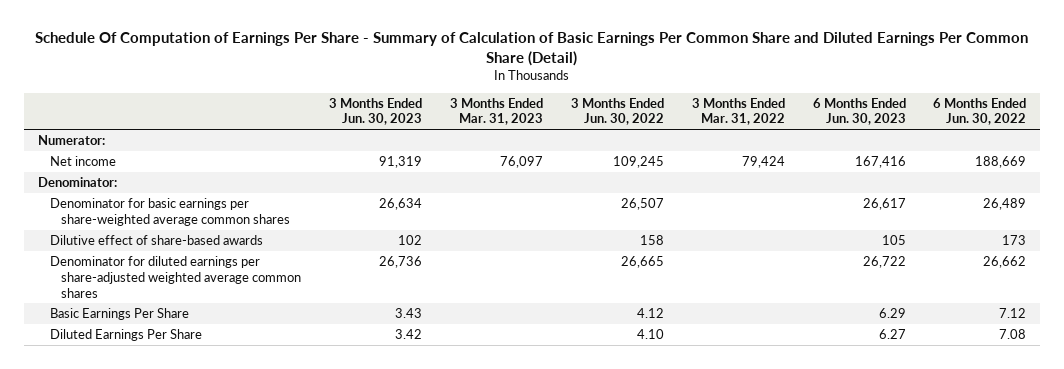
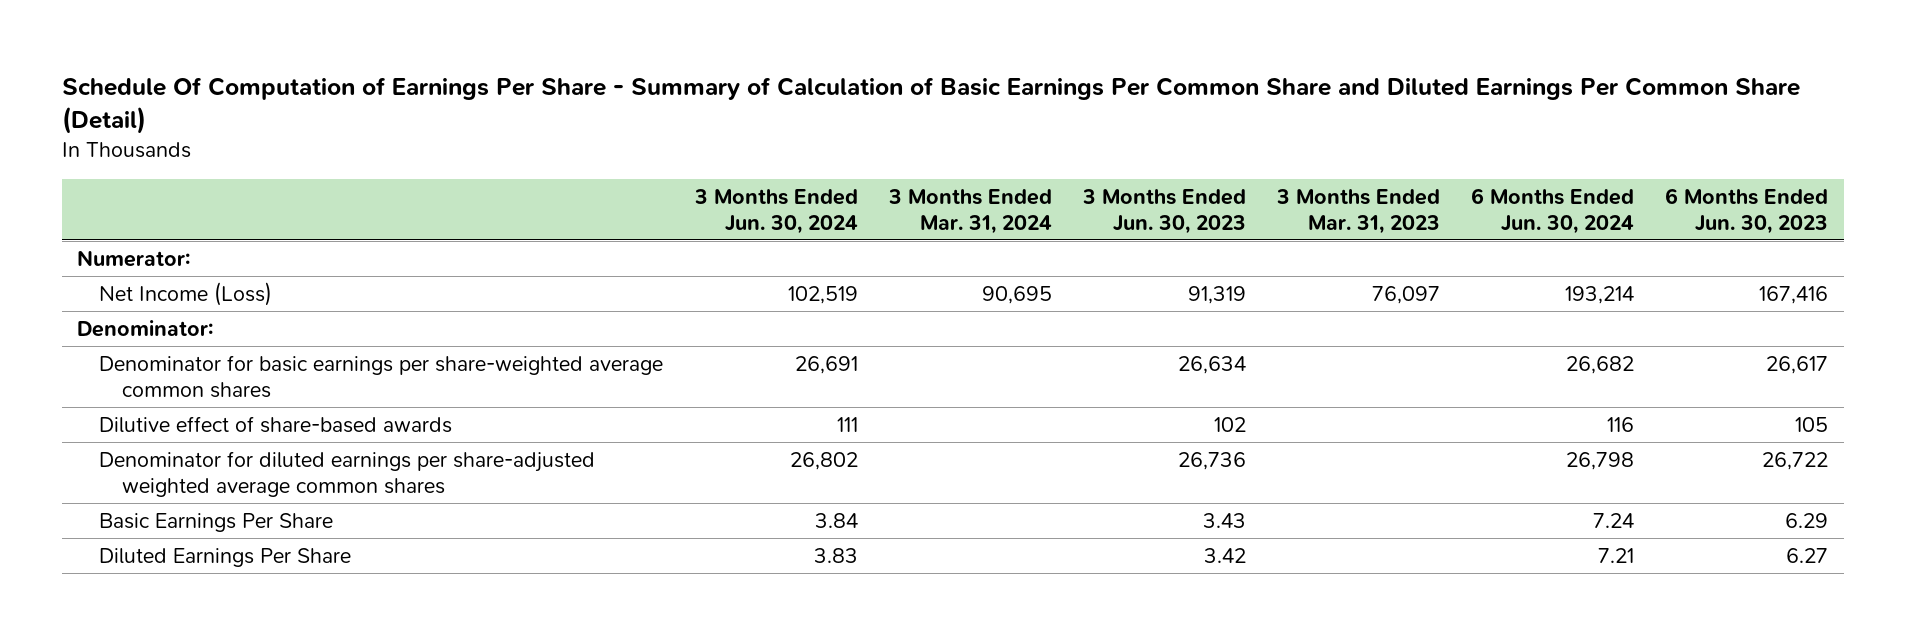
[570,97,664,126] 3 Months Ended Jun. 30, 2022 -> none
[691,97,785,126] 3 Months Ended Mar. 31, 2022 -> none
[933,97,1027,126] 6 Months Ended Jun. 30, 2022 -> none
none -> [693,188,858,234] 3 Months Ended Jun. 30, 2024
none -> [887,188,1052,234] 3 Months Ended Mar. 31, 2024
none -> [1471,187,1635,234] 6 Months Ended Jun. 30, 2024
[49,155,116,166] Net income -> [99,281,273,306] Net Income (Loss)

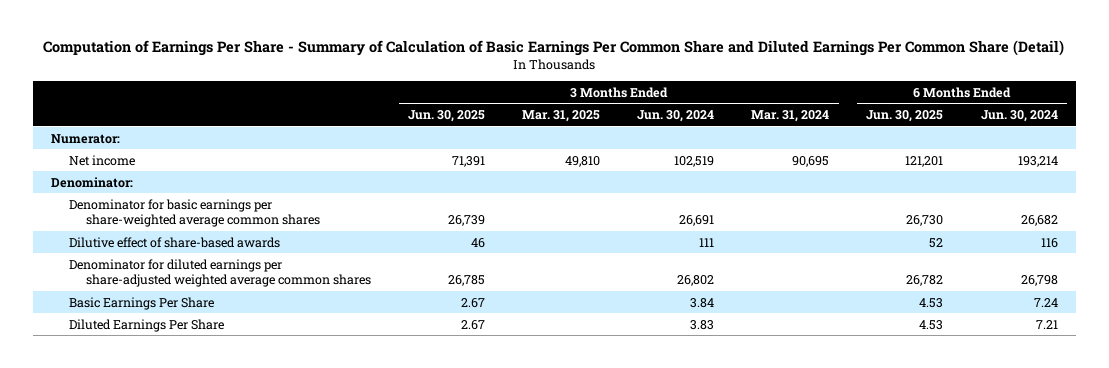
[61,77,1800,135] Schedule Of Computation of Earnings Per Share - Summary of Calculation of Basic Earnings Per Common Share and Diluted Earnings Per Common Share (Detail) -> [43,39,1065,56] Computation of Earnings Per Share - Summary of Calculation of Basic Earnings Per Common Share and Diluted Earnings Per Common Share (Detail)
[1081,188,1246,234] 3 Months Ended Jun. 30, 2023 -> none
[1276,188,1441,234] 3 Months Ended Mar. 31, 2023 -> none
[1665,187,1829,234] 6 Months Ended Jun. 30, 2023 -> none
none -> [408,110,486,123] Jun. 30, 2025
none -> [522,110,601,123] Mar. 31, 2025
none -> [866,110,944,123] Jun. 30, 2025
[99,281,273,306] Net Income (Loss) -> [68,154,135,166] Net income

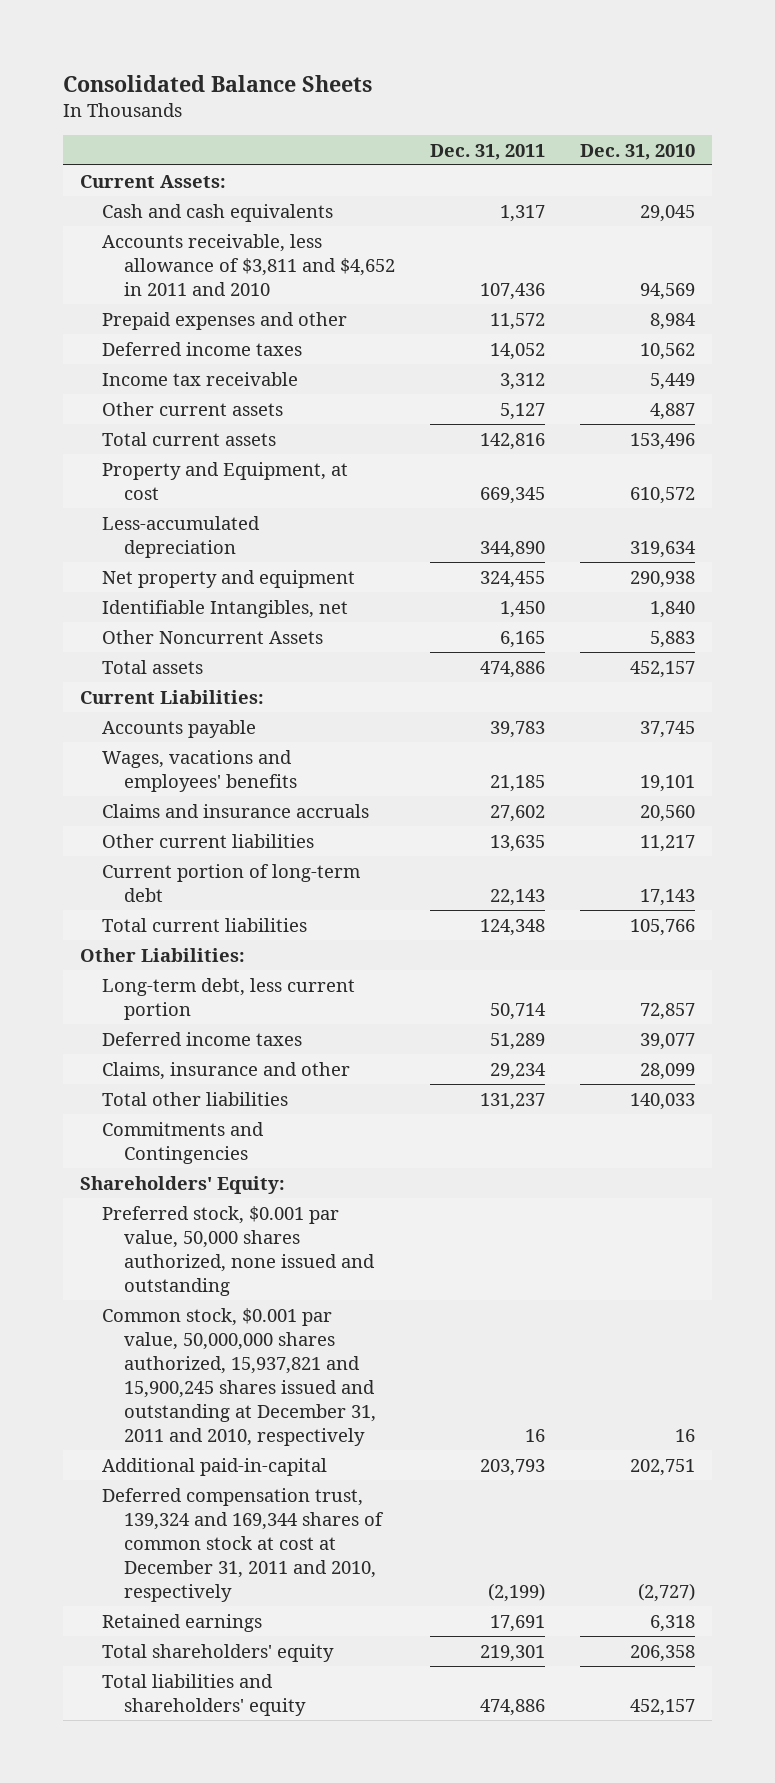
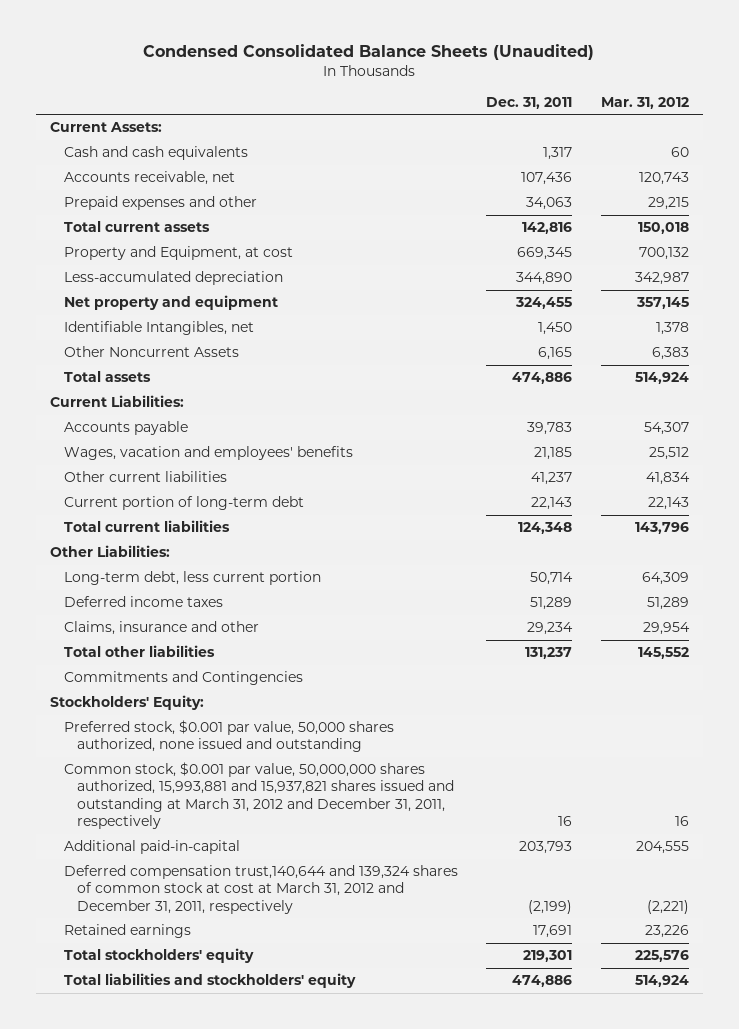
[62,74,372,92] Consolidated Balance Sheets -> [143,44,595,61] Condensed Consolidated Balance Sheets (Unaudited)
[579,143,695,160] Dec. 31, 2010 -> none
none -> [600,97,689,110] Mar. 31, 2012
[101,341,302,356] Deferred income taxes -> none
[101,371,298,386] Income tax receivable -> none
[101,401,283,416] Other current assets -> none
[101,233,395,296] Accounts receivable, less allowance of $3,811 and $4,652 in 2011 and 2010 -> [63,171,235,186] Accounts receivable, net
[489,312,545,330] 11,572 -> [526,197,573,211] 34,063
[101,803,369,818] Claims and insurance accruals -> none
[101,749,297,792] Wages, vacations and employees' benefits -> [63,446,353,461] Wages, vacation and employees' benefits
[489,834,545,852] 13,635 -> [531,472,573,486] 41,237
[80,1175,286,1194] Shareholders' Equity: -> [50,695,205,711] Stockholders' Equity:
[101,1307,376,1447] Common stock, $0.001 par value, 50,000,000 shares authorized, 15,937,821 and 15,900,245 shares issued and outstanding at December 31, 2011 and 2010, respectively -> [63,762,455,830] Common stock, $0.001 par value, 50,000,000 shares authorized, 15,993,881 and 15,937,821 shares issued and outstanding at March 31, 2012 and December 31, 2011, respectively
[101,1487,384,1602] Deferred compensation trust, 139,324 and 169,344 shares of common stock at cost at December 31, 2011 and 2010, respectively -> [63,865,458,914] Deferred compensation trust,140,644 and 139,324 shares of common stock at cost at March 31, 2012 and December 31, 2011, respectively
[101,1643,334,1662] Total shareholders' equity -> [63,948,254,964] Total stockholders' equity
[101,1673,306,1716] Total liabilities and shareholders' equity -> [63,973,356,989] Total liabilities and stockholders' equity

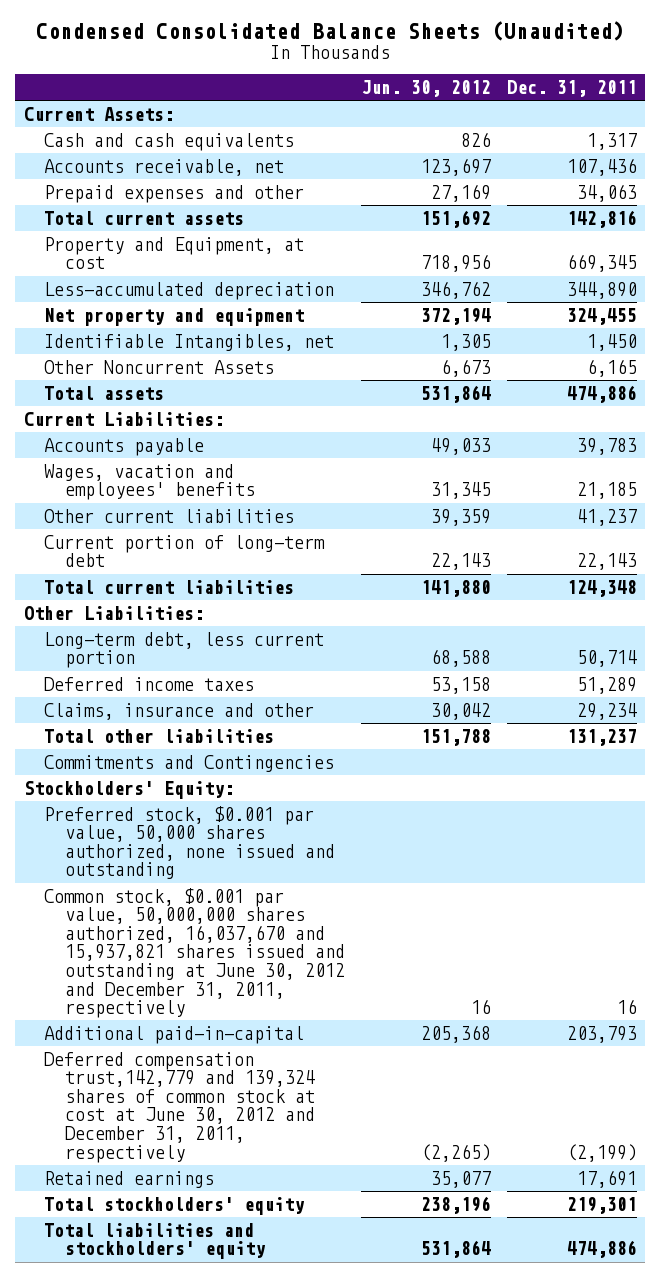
[600,97,689,110] Mar. 31, 2012 -> none
none -> [360,80,491,98] Jun. 30, 2012
[63,762,455,830] Common stock, $0.001 par value, 50,000,000 shares authorized, 15,993,881 and 15,937,821 shares issued and outstanding at March 31, 2012 and December 31, 2011, respectively -> [44,887,345,1019] Common stock, $0.001 par value, 50,000,000 shares authorized, 16,037,670 and 15,937,821 shares issued and outstanding at June 30, 2012 and December 31, 2011, respectively
[63,865,458,914] Deferred compensation trust,140,644 and 139,324 shares of common stock at cost at March 31, 2012 and December 31, 2011, respectively -> [44,1051,315,1163] Deferred compensation trust,142,779 and 139,324 shares of common stock at cost at June 30, 2012 and December 31, 2011, respectively

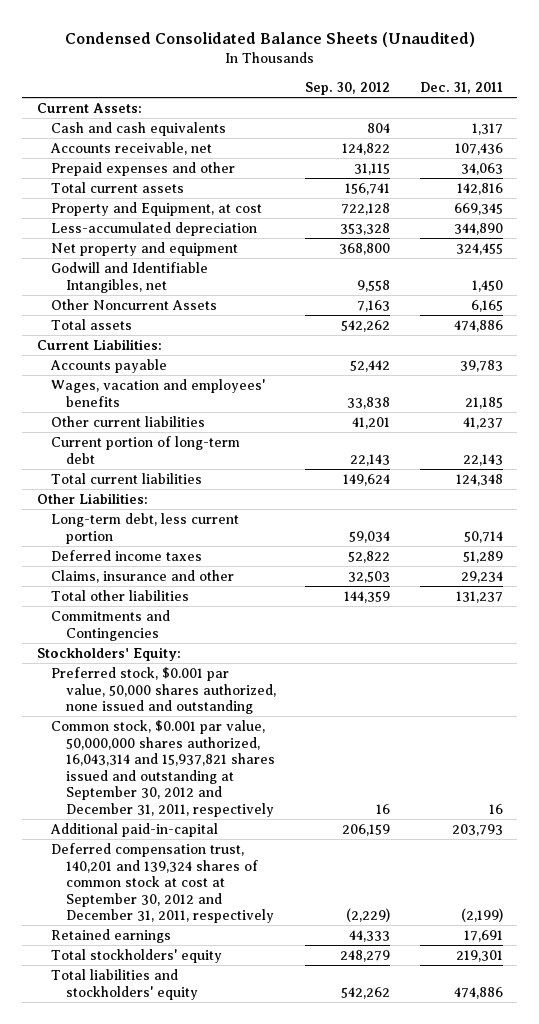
[360,80,491,98] Jun. 30, 2012 -> none
none -> [305,81,391,95] Sep. 30, 2012
[44,333,335,351] Identifiable Intangibles, net -> [51,262,209,293] Godwill and Identifiable Intangibles, net
[44,887,345,1019] Common stock, $0.001 par value, 50,000,000 shares authorized, 16,037,670 and 15,937,821 shares issued and outstanding at June 30, 2012 and December 31, 2011, respectively -> [51,720,276,817] Common stock, $0.001 par value, 50,000,000 shares authorized, 16,043,314 and 15,937,821 shares issued and outstanding at September 30, 2012 and December 31, 2011, respectively
[44,1051,315,1163] Deferred compensation trust,142,779 and 139,324 shares of common stock at cost at June 30, 2012 and December 31, 2011, respectively -> [51,843,275,924] Deferred compensation trust, 140,201 and 139,324 shares of common stock at cost at September 30, 2012 and December 31, 2011, respectively

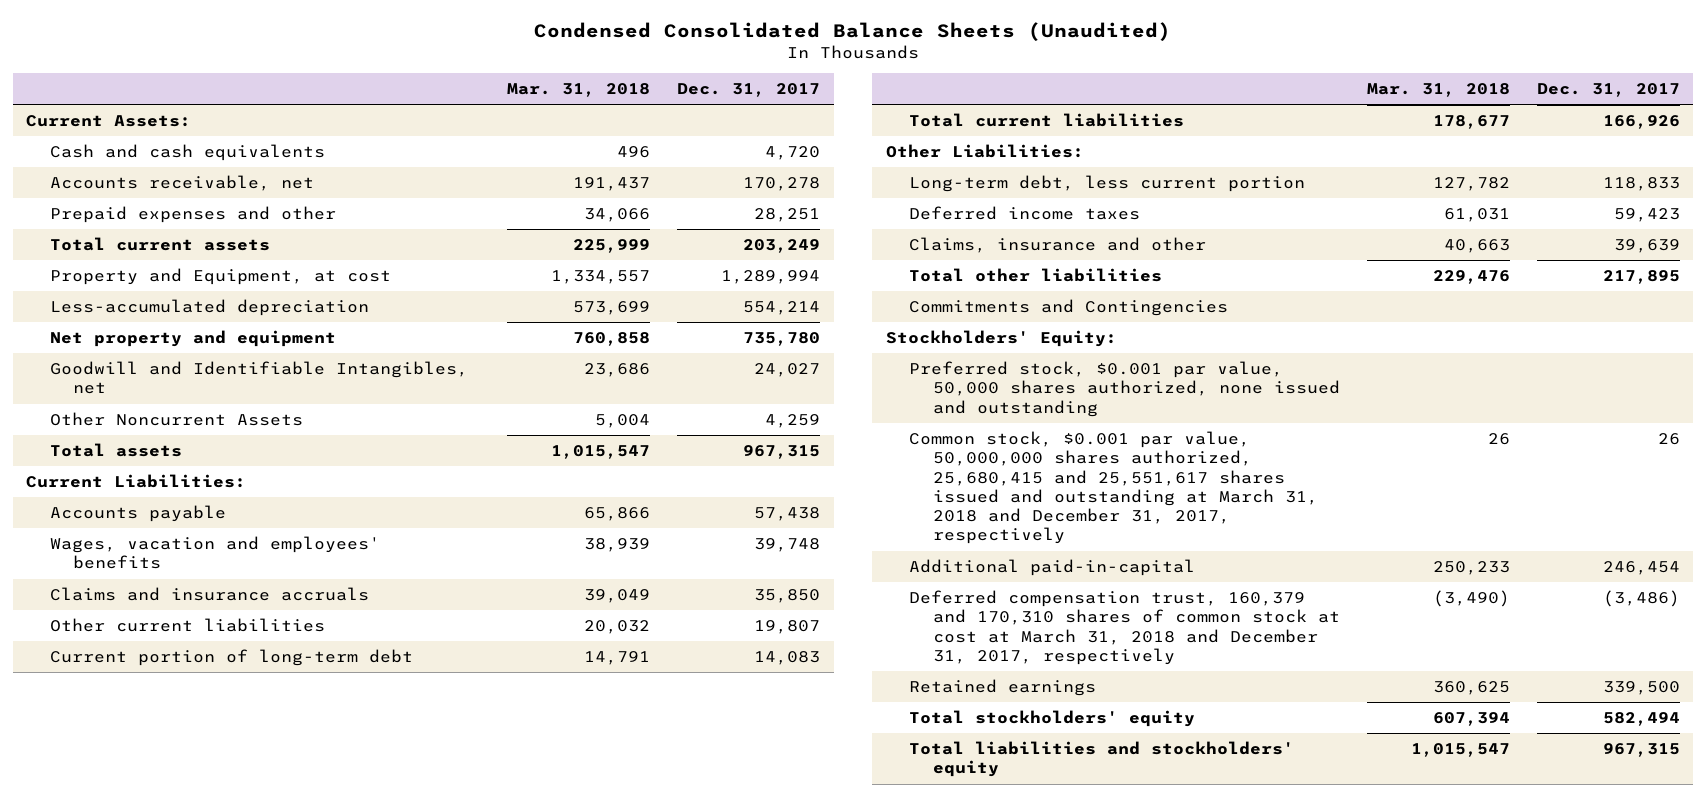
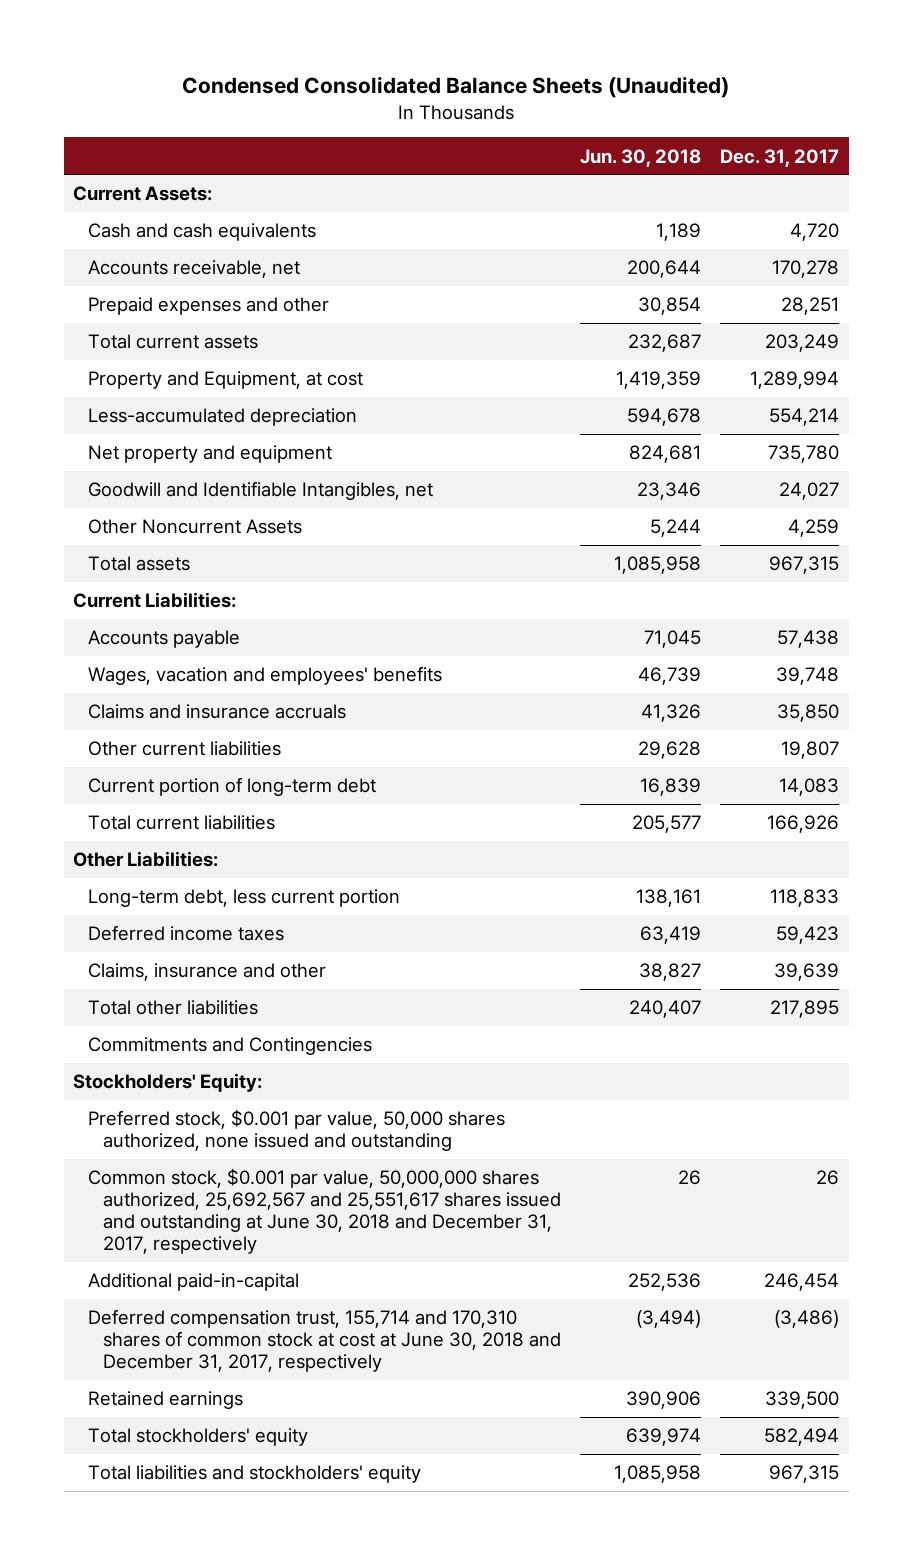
[507,83,651,98] Mar. 31, 2018 -> none
none -> [579,148,701,167] Jun. 30, 2018
[909,431,1318,545] Common stock, $0.001 par value, 50,000,000 shares authorized, 25,680,415 and 25,551,617 shares issued and outstanding at March 31, 2018 and December 31, 2017, respectively -> [88,1168,561,1255] Common stock, $0.001 par value, 50,000,000 shares authorized, 25,692,567 and 25,551,617 shares issued and outstanding at June 30, 2018 and December 31, 2017, respectively
[909,590,1340,665] Deferred compensation trust, 160,379 and 170,310 shares of common stock at cost at March 31, 2018 and December 31, 2017, respectively -> [88,1309,561,1373] Deferred compensation trust, 155,714 and 170,310 shares of common stock at cost at June 30, 2018 and December 31, 2017, respectively

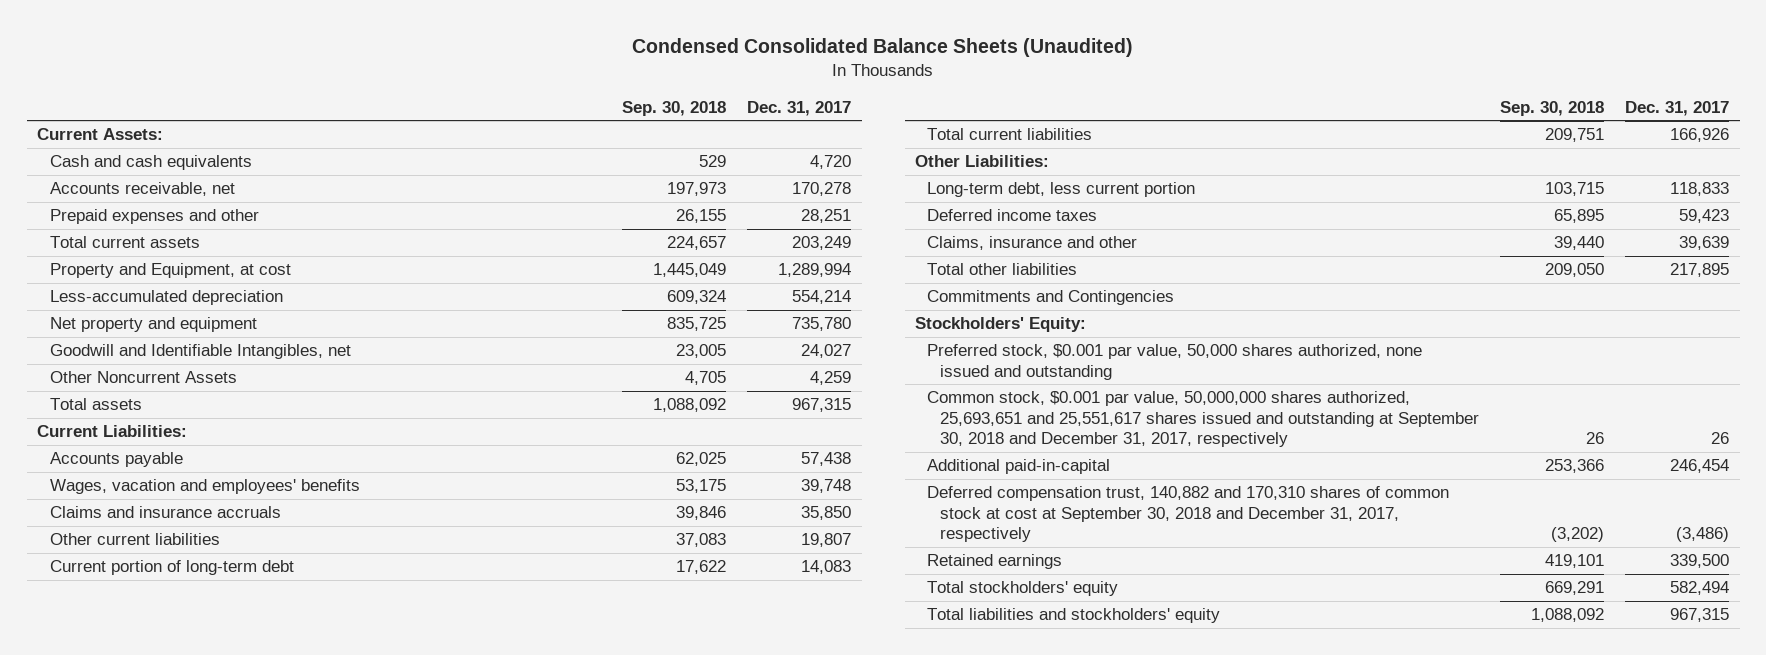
[579,148,701,167] Jun. 30, 2018 -> none
none -> [622,100,727,116] Sep. 30, 2018
[88,1168,561,1255] Common stock, $0.001 par value, 50,000,000 shares authorized, 25,692,567 and 25,551,617 shares issued and outstanding at June 30, 2018 and December 31, 2017, respectively -> [927,391,1479,448] Common stock, $0.001 par value, 50,000,000 shares authorized, 25,693,651 and 25,551,617 shares issued and outstanding at September 30, 2018 and December 31, 2017, respectively
[88,1309,561,1373] Deferred compensation trust, 155,714 and 170,310 shares of common stock at cost at June 30, 2018 and December 31, 2017, respectively -> [927,486,1450,543] Deferred compensation trust, 140,882 and 170,310 shares of common stock at cost at September 30, 2018 and December 31, 2017, respectively

